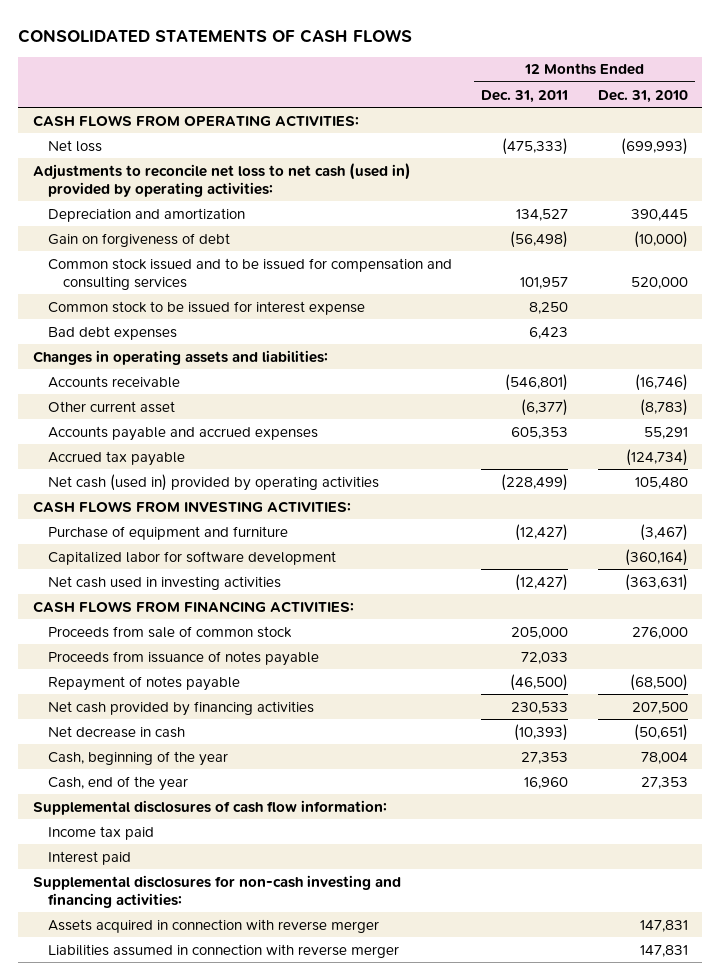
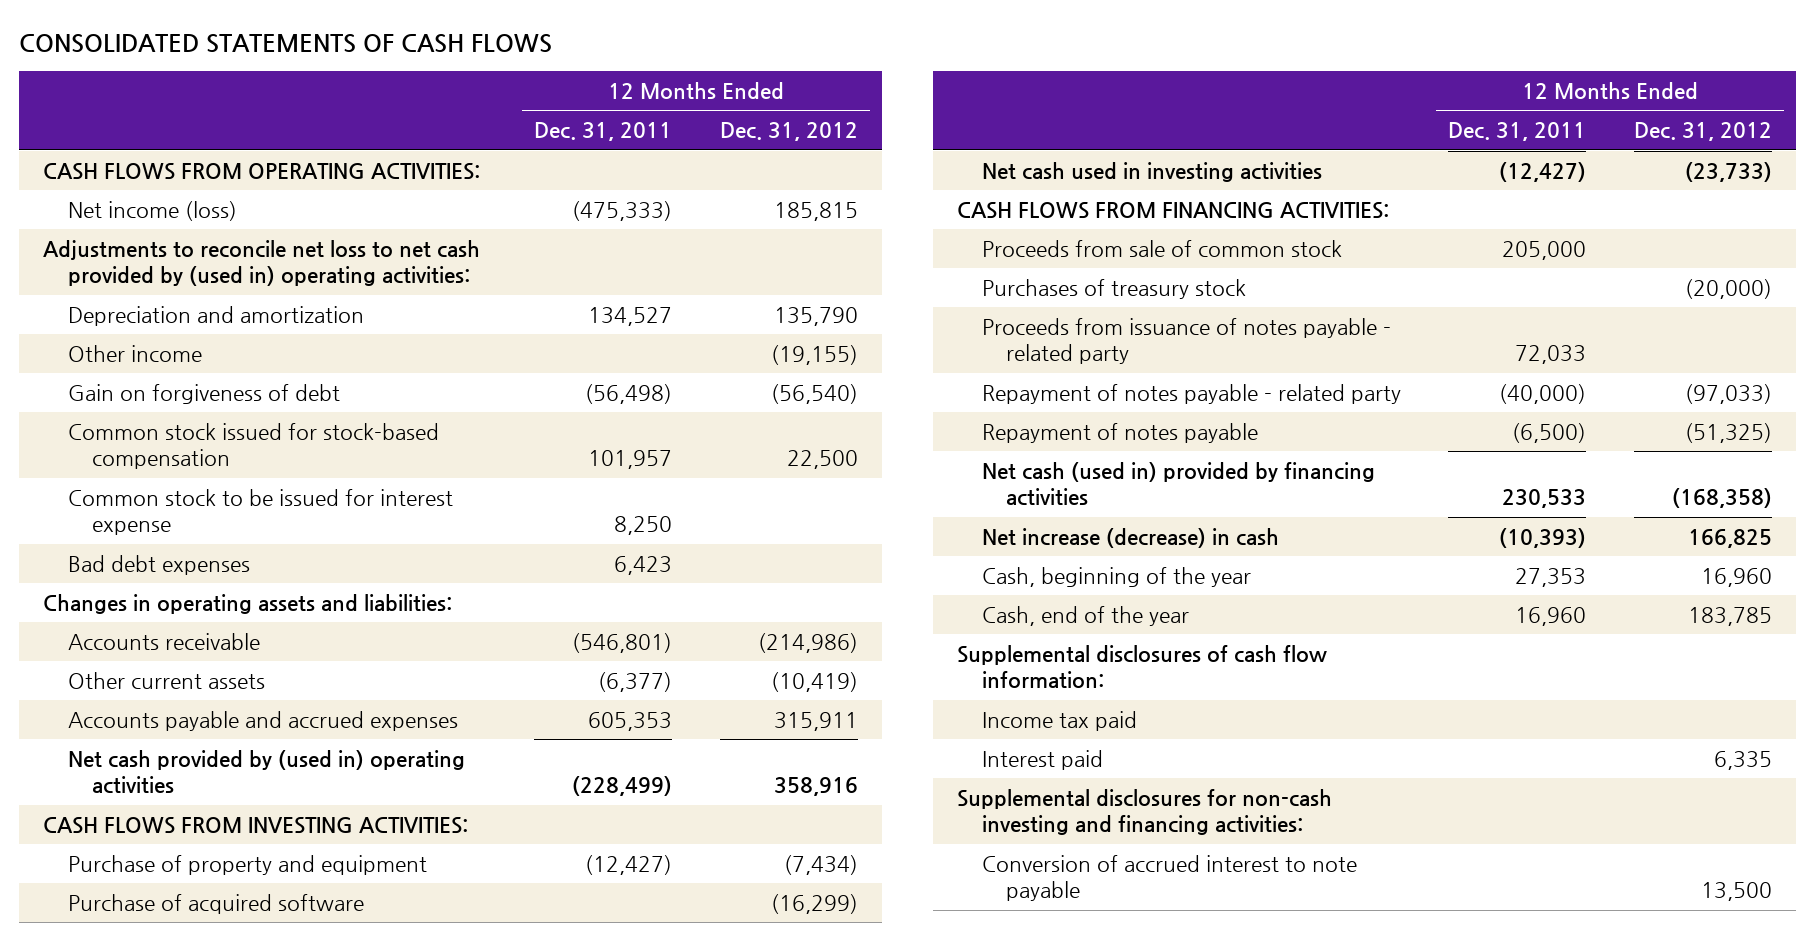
[597,89,688,103] Dec. 31, 2010 -> none
none -> [719,122,858,142] Dec. 31, 2012
[48,139,103,152] Net loss -> [67,200,237,221] Net income (loss)
[33,162,412,197] Adjustments to reconcile net loss to net cash (used in) provided by operating activities: -> [42,239,480,287] Adjustments to reconcile net loss to net cash provided by (used in) operating activities:
none -> [67,344,202,362] Other income
[48,257,453,290] Common stock issued and to be issued for compensation and consulting services -> [67,422,439,470] Common stock issued for stock-based compensation
[48,400,176,413] Other current asset -> [67,671,265,689] Other current assets
[48,450,186,466] Accrued tax payable -> none
[48,473,380,491] Net cash (used in) provided by operating activities -> [67,749,465,795] Net cash provided by (used in) operating activities
[48,550,337,565] Capitalized labor for software development -> none
[48,525,289,540] Purchase of equipment and furniture -> [67,854,427,875] Purchase of property and equipment
none -> [67,893,364,914] Purchase of acquired software
none -> [981,278,1246,299] Purchases of treasury stock
[48,650,320,666] Proceeds from issuance of notes payable -> [981,317,1391,365] Proceeds from issuance of notes payable - related party
none -> [981,383,1401,404] Repayment of notes payable - related party
[510,673,569,691] (46,500) -> [1512,422,1587,443] (6,500)
[48,700,315,716] Net cash provided by financing activities -> [981,461,1375,507] Net cash (used in) provided by financing activities
[48,725,186,738] Net decrease in cash -> [981,527,1279,548] Net increase (decrease) in cash
[48,918,380,933] Assets acquired in connection with reverse merger -> none
[48,943,400,958] Liabilities assumed in connection with reverse merger -> none
none -> [981,854,1357,902] Conversion of accrued interest to note payable

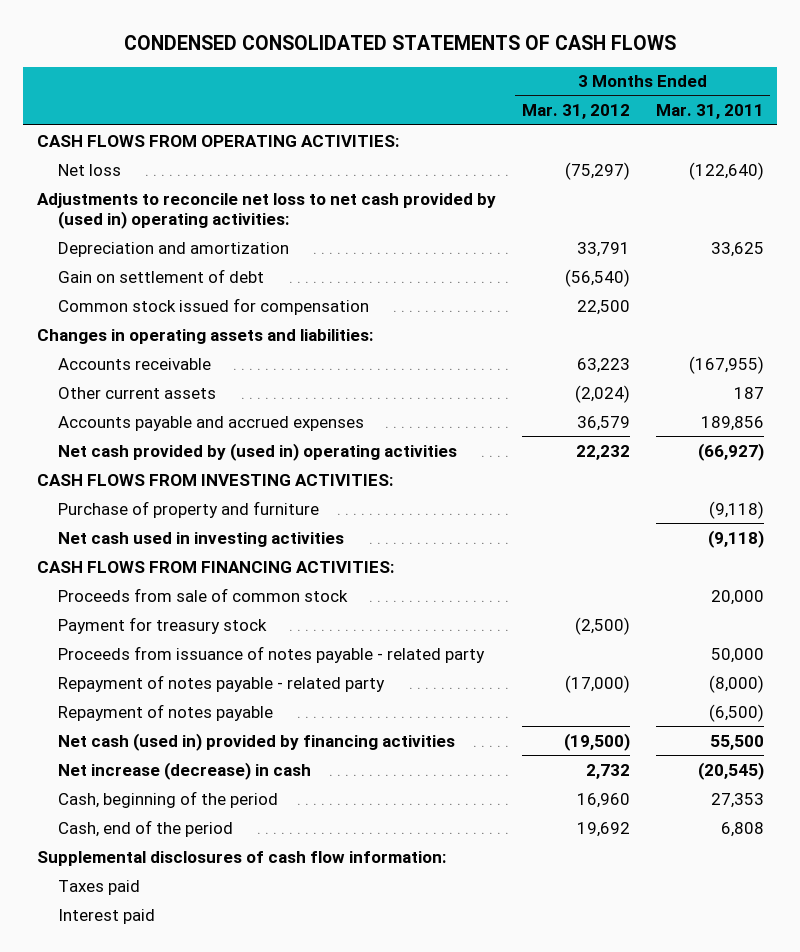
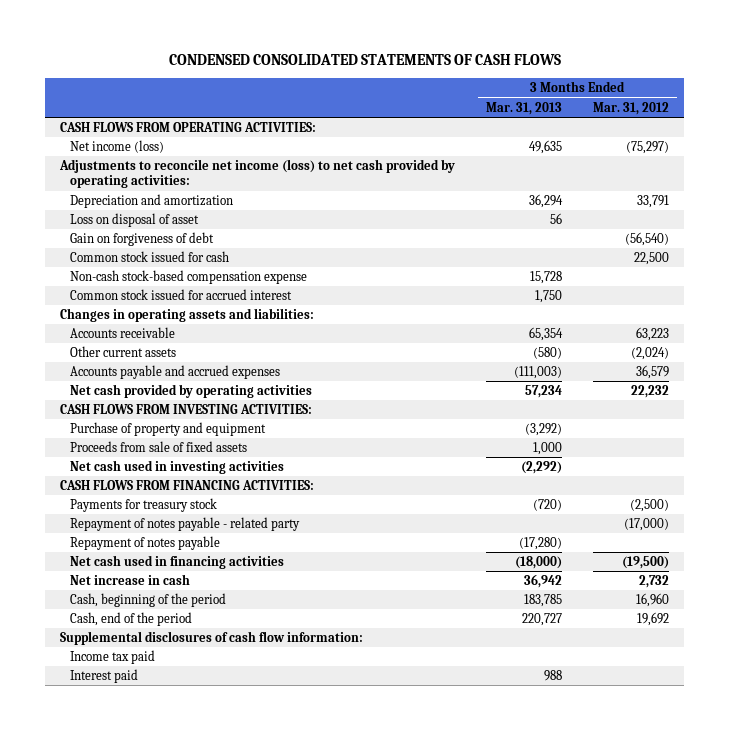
[655,104,764,120] Mar. 31, 2011 -> none
none -> [486,101,563,115] Mar. 31, 2013
[58,163,122,176] Net loss -> [69,140,164,154] Net income (loss)
[36,192,496,229] Adjustments to reconcile net loss to net cash provided by (used in) operating activities: -> [59,159,456,189] Adjustments to reconcile net income (loss) to net cash provided by operating activities:
none -> [69,213,199,228] Loss on disposal of asset
[58,268,265,283] Gain on settlement of debt -> [69,232,214,247] Gain on forgiveness of debt
[58,297,370,315] Common stock issued for compensation -> [69,251,229,263] Common stock issued for cash
none -> [69,270,307,285] Non-cash stock-based compensation expense
none -> [69,289,292,301] Common stock issued for accrued interest
[58,442,458,461] Net cash provided by (used in) operating activities -> [69,384,312,399] Net cash provided by operating activities
[58,500,320,518] Purchase of property and furniture -> [69,422,266,437] Purchase of property and equipment
none -> [69,441,247,453] Proceeds from sale of fixed assets
[58,587,349,602] Proceeds from sale of common stock -> none
[58,645,486,663] Proceeds from issuance of notes payable - related party -> none
[58,616,268,634] Payment for treasury stock -> [69,498,217,513] Payments for treasury stock
[58,732,456,751] Net cash (used in) provided by financing activities -> [69,555,284,570] Net cash used in financing activities
[58,761,312,780] Net increase (decrease) in cash -> [69,574,190,586] Net increase in cash
[58,879,141,895] Taxes paid -> [69,650,155,665] Income tax paid

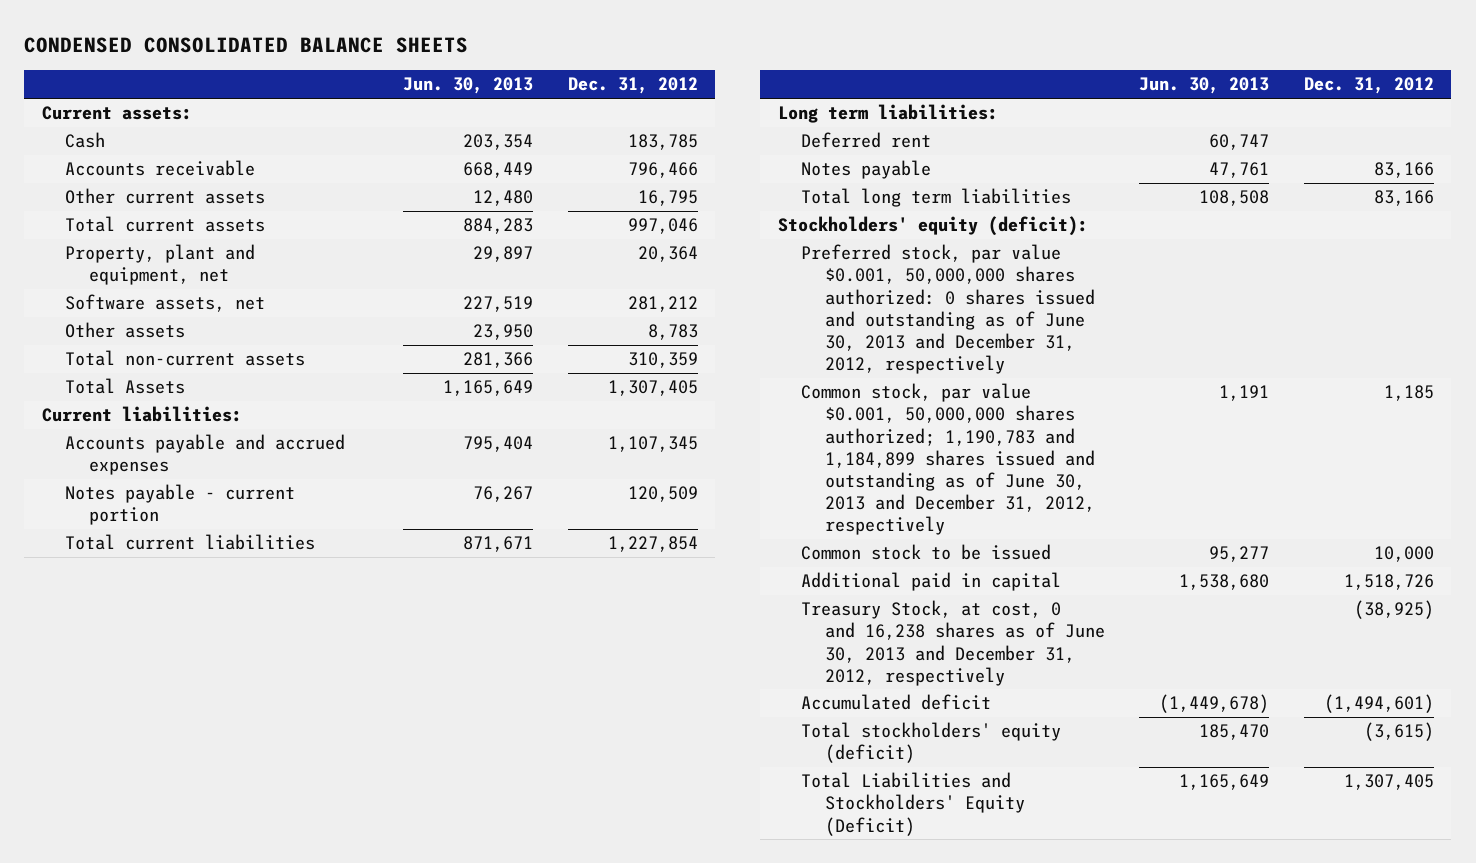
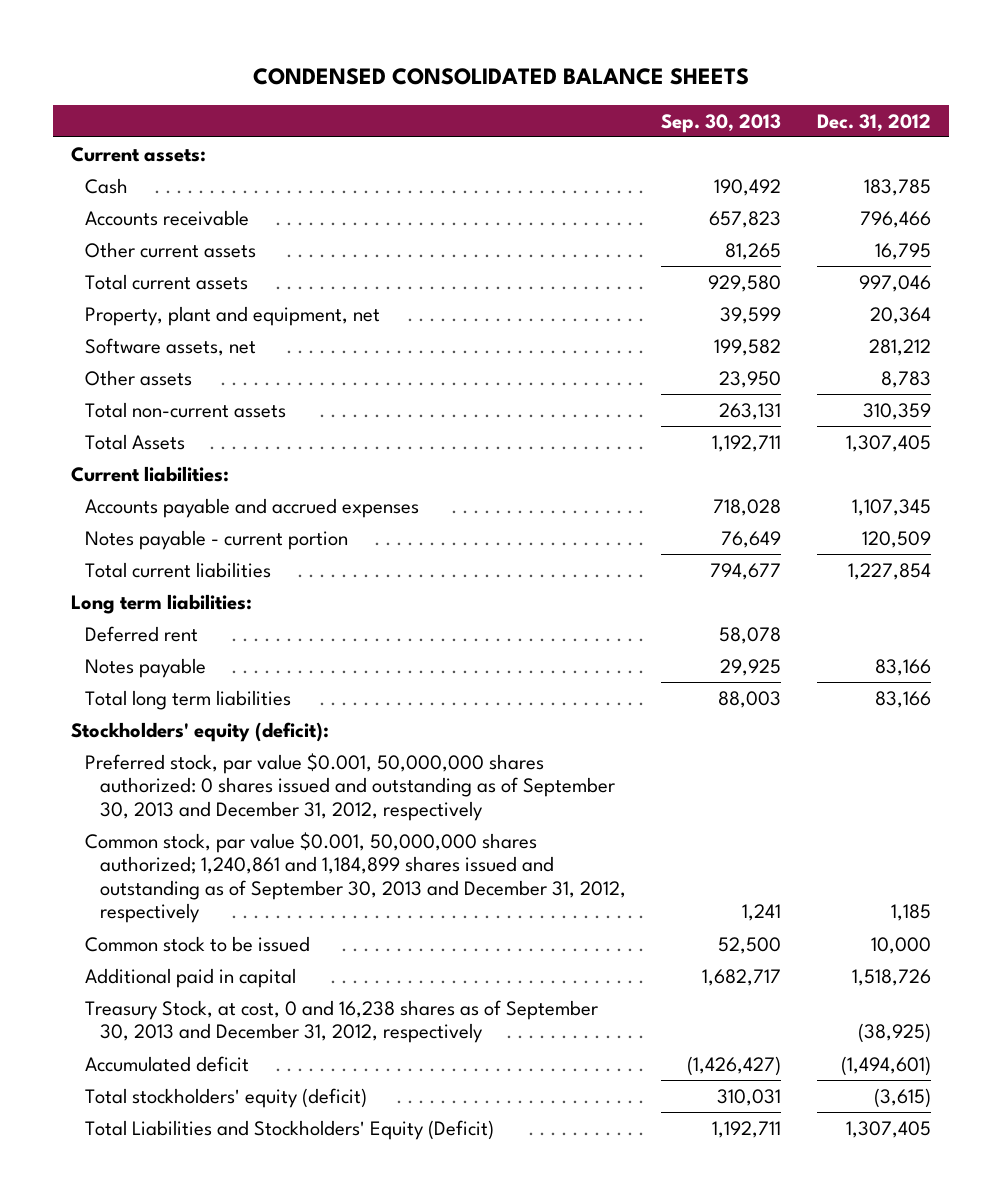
[403,77,534,95] Jun. 30, 2013 -> none
none -> [661,113,782,133] Sep. 30, 2013
[801,244,1095,374] Preferred stock, par value $0.001, 50,000,000 shares authorized: 0 shares issued and outstanding as of June 30, 2013 and December 31, 2012, respectively -> [85,752,615,821] Preferred stock, par value $0.001, 50,000,000 shares authorized: 0 shares issued and outstanding as of September 30, 2013 and December 31, 2012, respectively
[801,383,1095,536] Common stock, par value $0.001, 50,000,000 shares authorized; 1,190,783 and 1,184,899 shares issued and outstanding as of June 30, 2013 and December 31, 2012, respectively -> [85,831,626,924] Common stock, par value $0.001, 50,000,000 shares authorized; 1,240,861 and 1,184,899 shares issued and outstanding as of September 30, 2013 and December 31, 2012, respectively
[801,600,1105,686] Treasury Stock, at cost, 0 and 16,238 shares as of June 30, 2013 and December 31, 2012, respectively -> [85,999,599,1044] Treasury Stock, at cost, 0 and 16,238 shares as of September 30, 2013 and December 31, 2012, respectively

